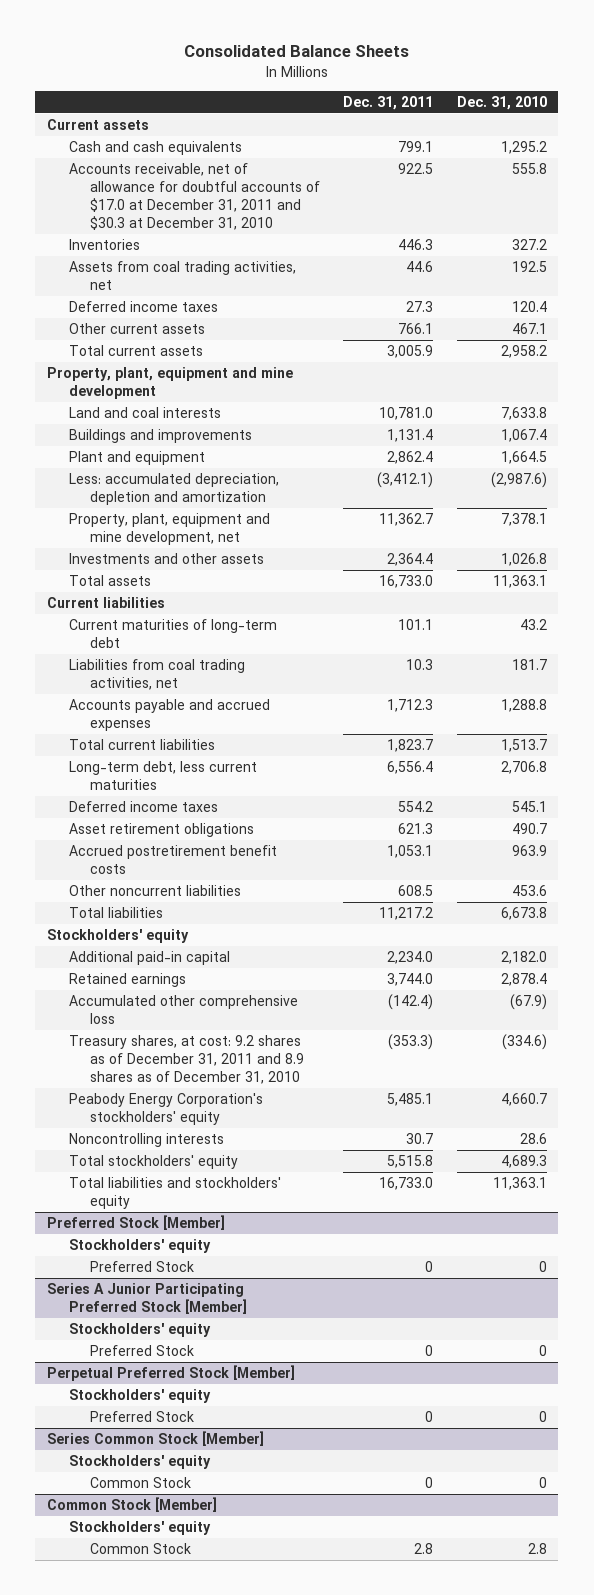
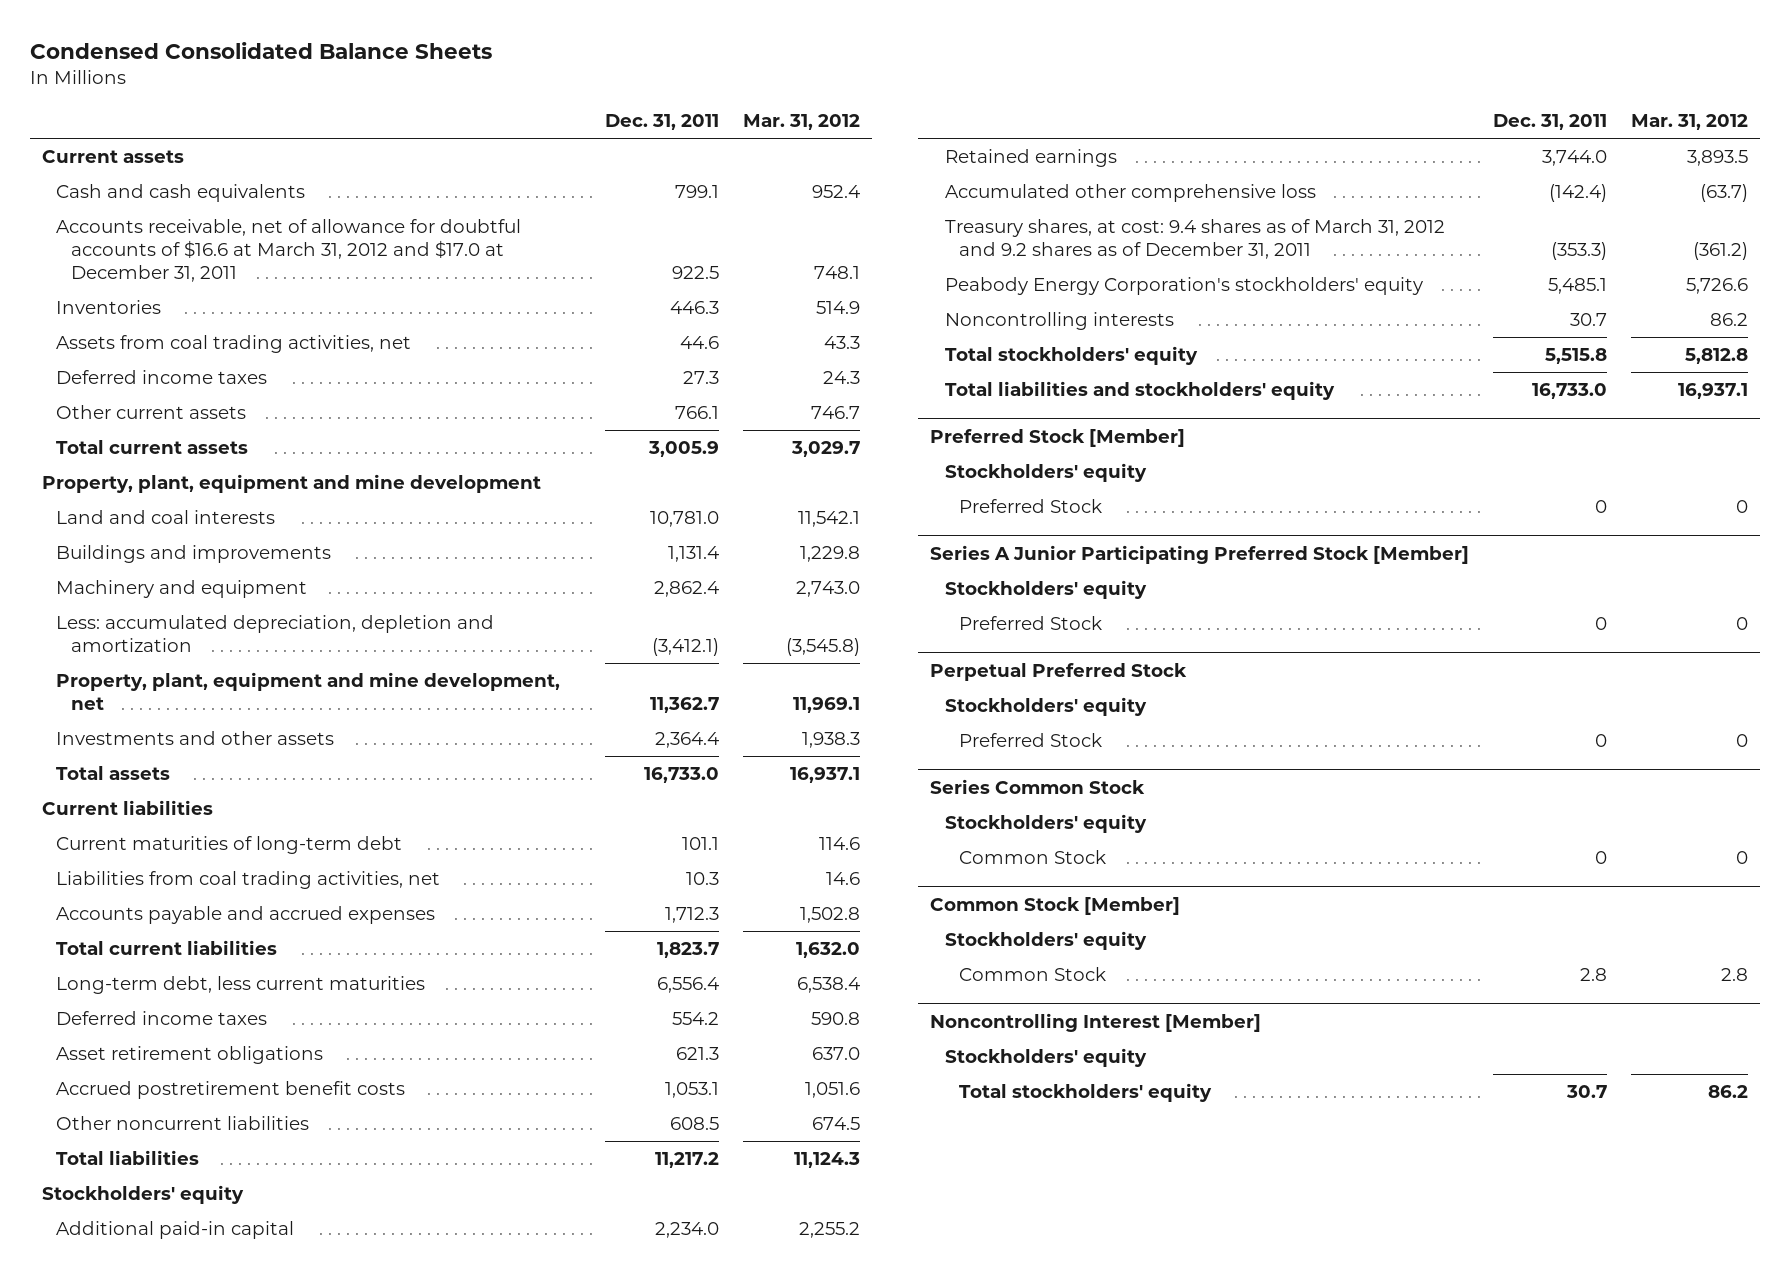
[183,45,409,58] Consolidated Balance Sheets -> [29,41,492,59] Condensed Consolidated Balance Sheets
[456,95,547,110] Dec. 31, 2010 -> none
none -> [742,114,860,131] Mar. 31, 2012
[68,162,321,231] Accounts receivable, net of allowance for doubtful accounts of $17.0 at December 31, 2011 and $30.3 at December 31, 2010 -> [56,219,522,282] Accounts receivable, net of allowance for doubtful accounts of $16.6 at March 31, 2012 and $17.0 at December 31, 2011
[68,450,205,465] Plant and equipment -> [56,580,308,599] Machinery and equipment
[68,1034,305,1085] Treasury shares, at cost: 9.2 shares as of December 31, 2011 and 8.9 shares as of December 31, 2010 -> [944,219,1445,259] Treasury shares, at cost: 9.4 shares as of March 31, 2012 and 9.2 shares as of December 31, 2011
[47,1364,296,1381] Perpetual Preferred Stock [Member] -> [930,662,1188,681] Perpetual Preferred Stock
[47,1430,265,1446] Series Common Stock [Member] -> [930,778,1146,794] Series Common Stock
none -> [930,1012,1262,1032] Noncontrolling Interest [Member]
none -> [944,1048,1147,1068] Stockholders' equity
none -> [959,1083,1213,1103] Total stockholders' equity

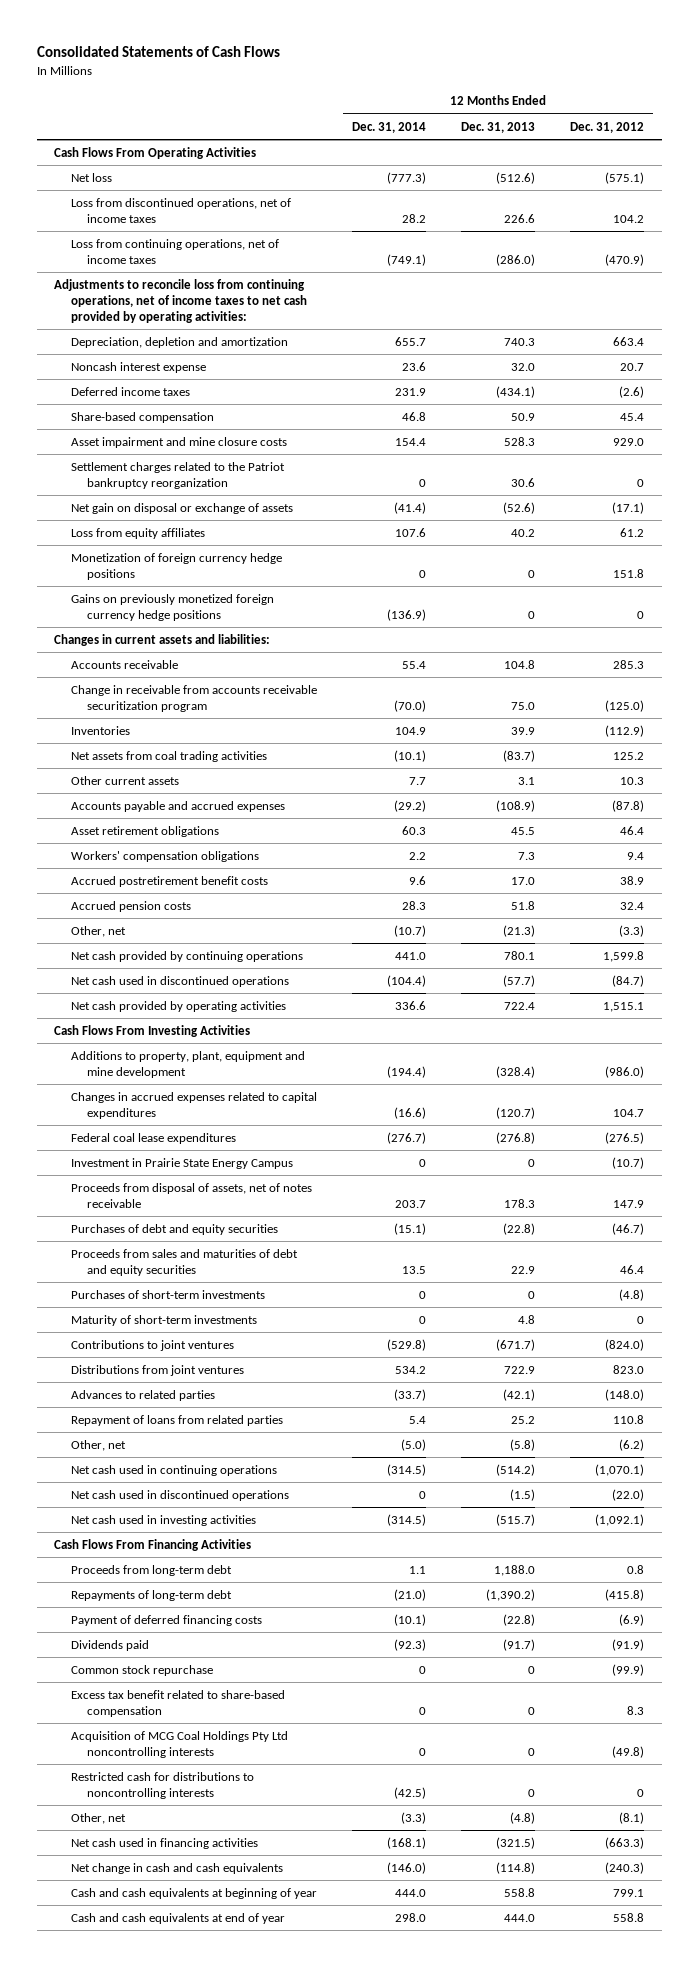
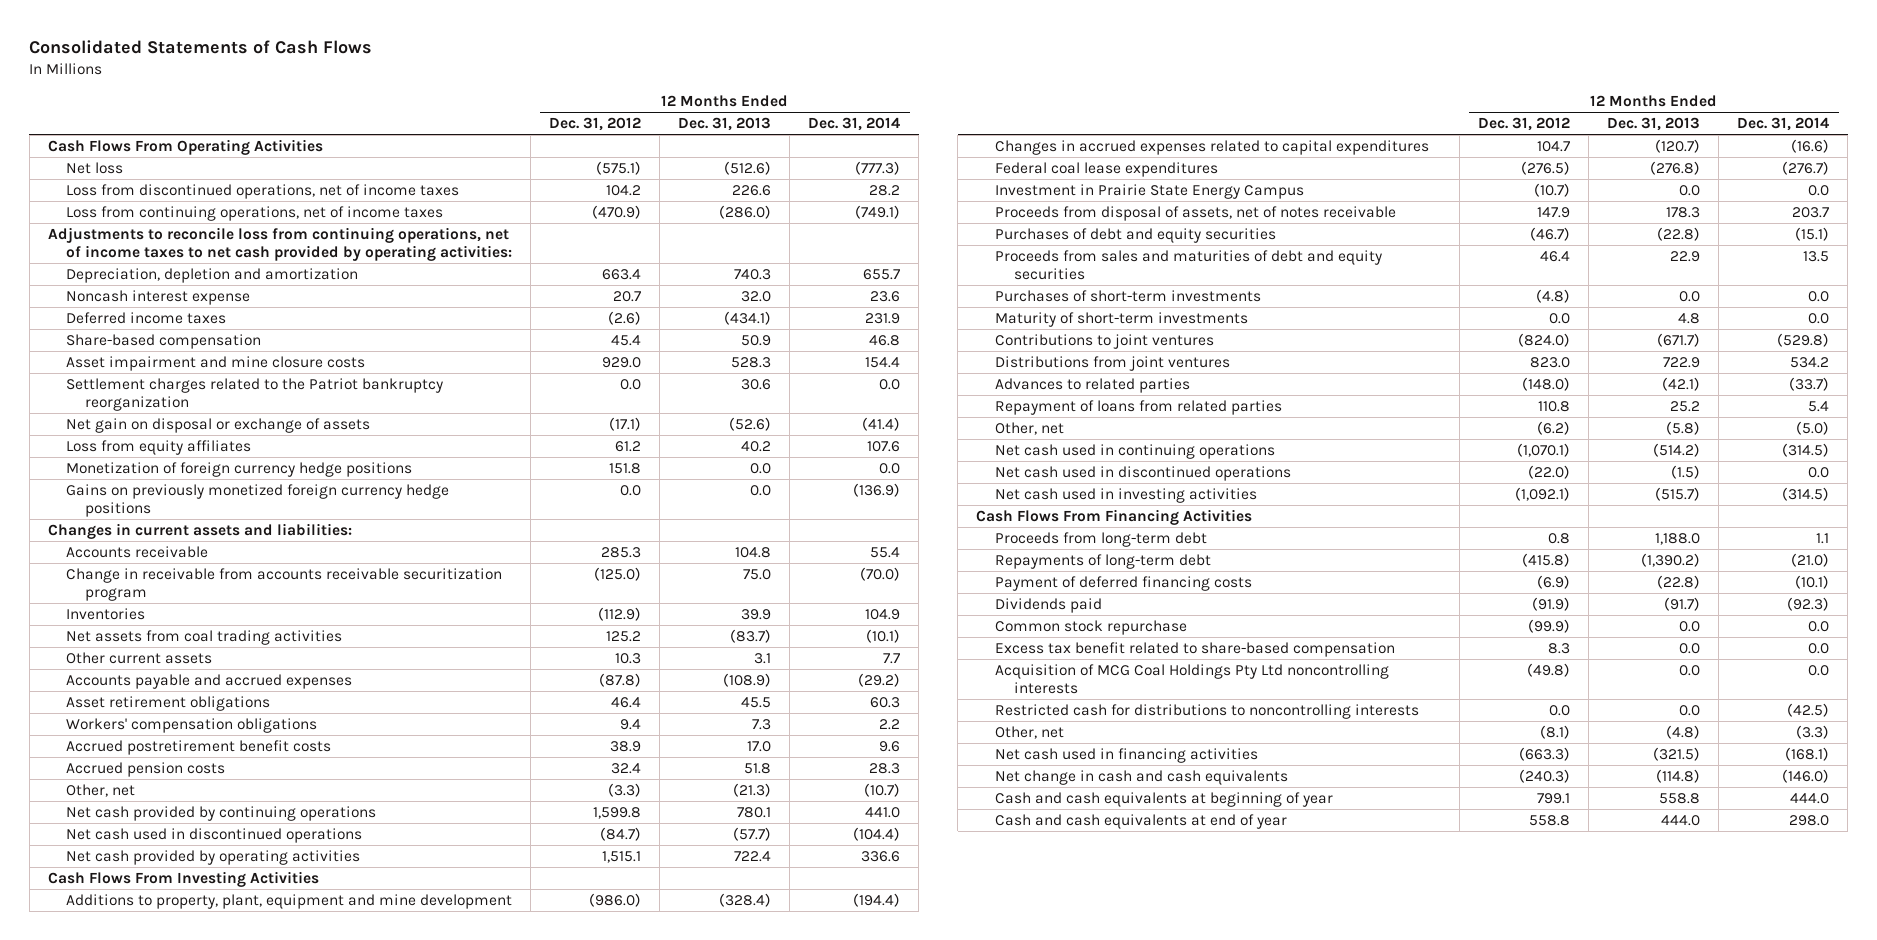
[418,478,426,487] 0 -> [879,378,901,390] 0.0
[636,478,644,487] 0 -> [620,378,642,390] 0.0
[418,569,426,578] 0 -> [879,462,901,474] 0.0
[527,569,535,578] 0 -> [750,462,772,474] 0.0
[527,610,535,619] 0 -> [750,484,772,496] 0.0
[636,610,644,619] 0 -> [620,484,642,496] 0.0
[418,1159,426,1168] 0 -> [1808,184,1830,196] 0.0
[527,1159,535,1168] 0 -> [1679,184,1701,196] 0.0
[418,1291,426,1300] 0 -> [1808,290,1830,302] 0.0
[527,1291,535,1300] 0 -> [1679,290,1701,302] 0.0
[418,1316,426,1325] 0 -> [1808,312,1830,324] 0.0
[636,1316,644,1325] 0 -> [1549,312,1571,324] 0.0
[418,1491,426,1500] 0 -> [1808,466,1830,478] 0.0
[418,1666,426,1675] 0 -> [1808,620,1830,632] 0.0
[527,1666,535,1675] 0 -> [1679,620,1701,632] 0.0
[418,1706,426,1715] 0 -> [1808,642,1830,654] 0.0
[527,1706,535,1715] 0 -> [1679,642,1701,654] 0.0
[418,1747,426,1756] 0 -> [1808,664,1830,676] 0.0
[527,1747,535,1756] 0 -> [1679,664,1701,676] 0.0
[527,1788,535,1797] 0 -> [1679,704,1701,716] 0.0
[636,1788,644,1797] 0 -> [1549,704,1571,716] 0.0

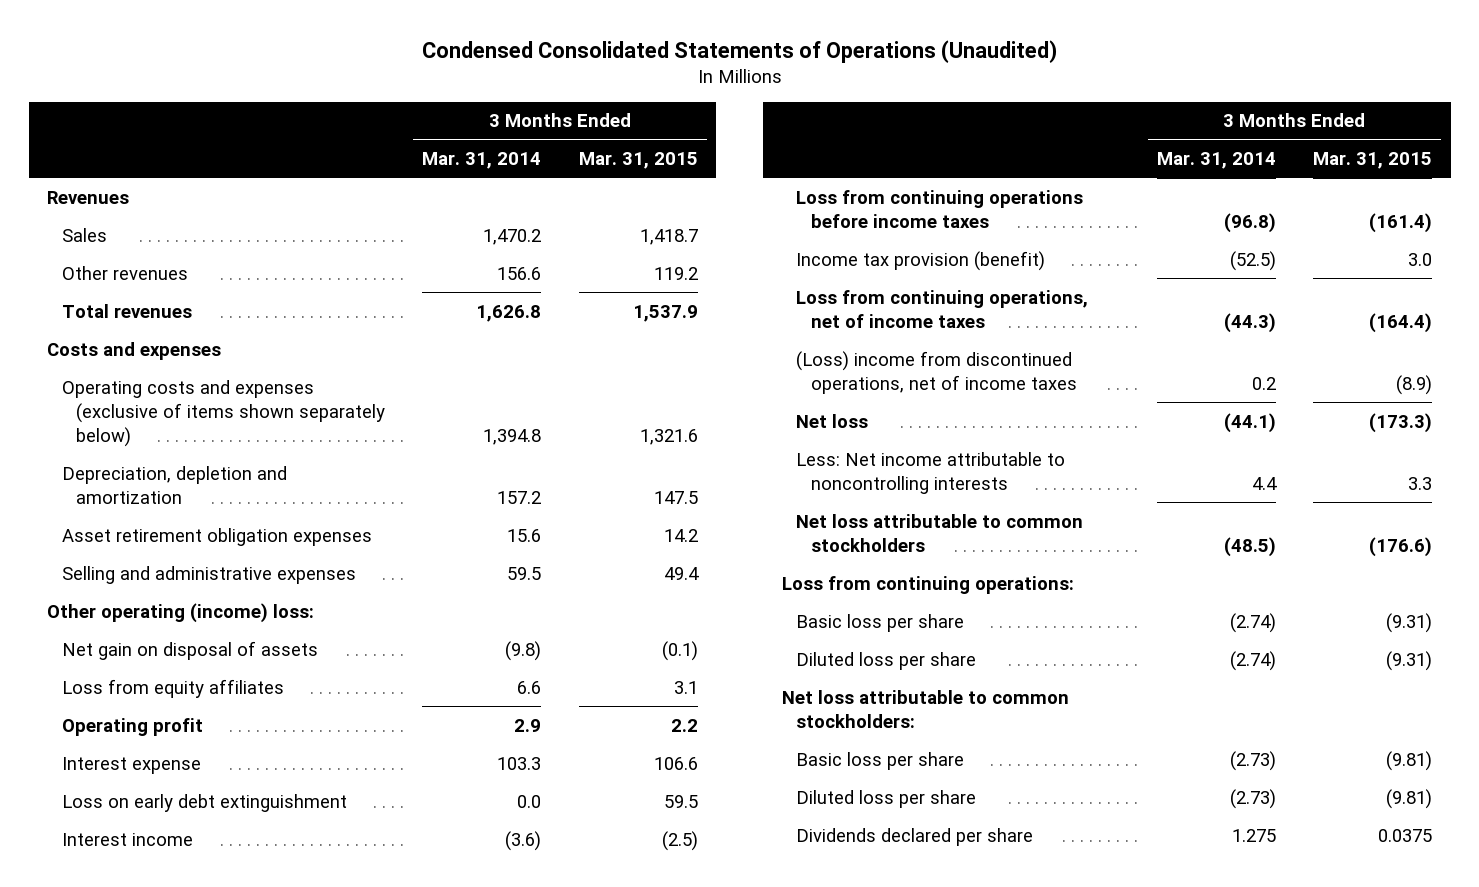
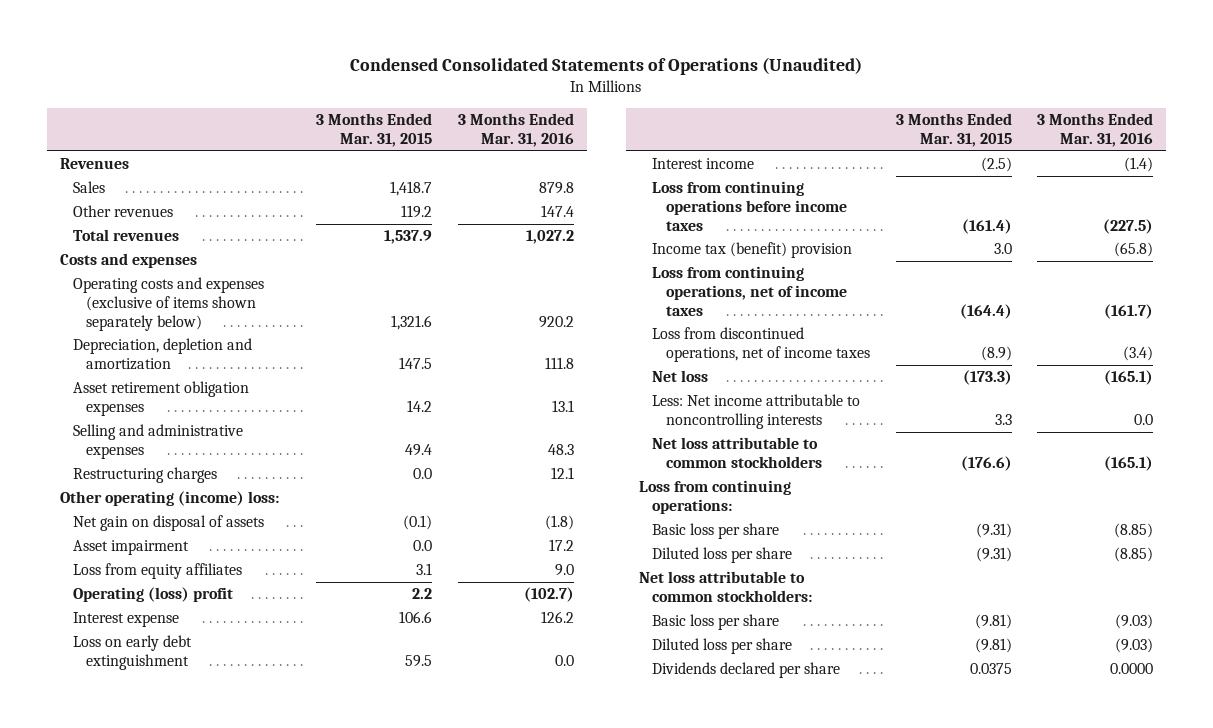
[422,152,542,170] Mar. 31, 2014 -> none
none -> [457,113,574,148] 3 Months Ended Mar. 31, 2016
none -> [72,467,217,484] Restructuring charges
none -> [72,540,189,556] Asset impairment
[61,717,203,736] Operating profit -> [72,587,233,603] Operating (loss) profit
[796,250,1046,271] Income tax provision (benefit) -> [652,242,853,259] Income tax (benefit) provision
[796,350,1077,394] (Loss) income from discontinued operations, net of income taxes -> [652,327,870,362] Loss from discontinued operations, net of income taxes

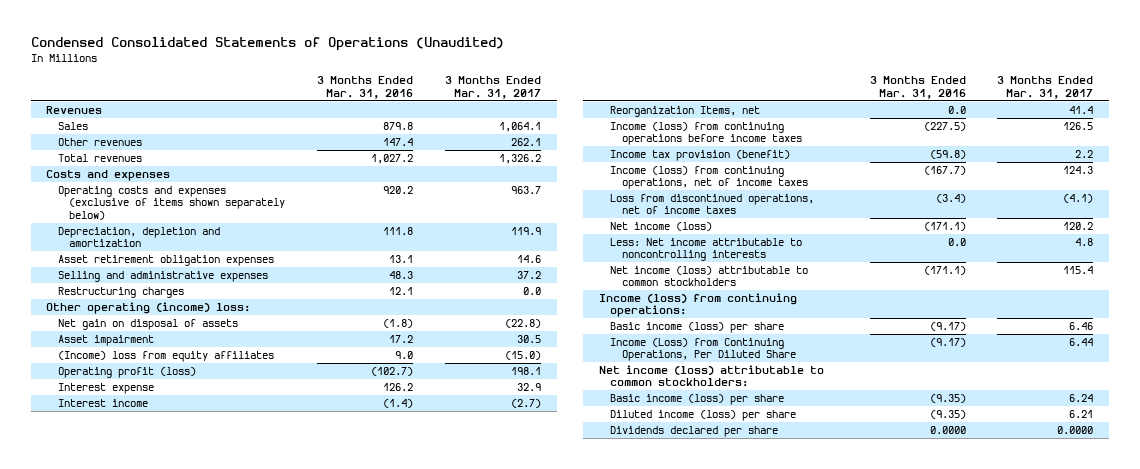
[316,113,433,148] 3 Months Ended Mar. 31, 2015 -> none
none -> [444,76,541,99] 3 Months Ended Mar. 31, 2017
[72,563,242,580] Loss from equity affiliates -> [57,351,274,363] (Income) loss from equity affiliates
[72,587,233,603] Operating (loss) profit -> [57,367,196,379] Operating profit (loss)
[72,635,192,670] Loss on early debt extinguishment -> none
none -> [610,106,761,118] Reorganization Items, net
[652,181,847,231] Loss from continuing operations before income taxes -> [610,122,802,146] Income (loss) from continuing operations before income taxes
[652,242,853,259] Income tax (benefit) provision -> [610,150,791,162] Income tax provision (benefit)
[1114,242,1154,258] (65.8) -> [929,150,966,160] (59.8)
[652,266,847,316] Loss from continuing operations, net of income taxes -> [610,166,808,190] Income (loss) from continuing operations, net of income taxes
[1104,303,1154,319] (161.7) -> [923,166,966,176] (167.7)
[652,370,709,383] Net loss -> [610,222,713,232] Net income (loss)
[1104,370,1154,386] (165.1) -> [923,222,966,232] (171.1)
[652,437,822,468] Net loss attributable to common stockholders -> [610,266,809,287] Net income (loss) attributable to common stockholders
[1104,455,1154,471] (165.1) -> [923,266,966,276] (171.1)
[638,480,791,514] Loss from continuing operations: -> [599,293,798,318] Income (loss) from continuing operations:
[652,523,780,540] Basic loss per share -> [610,322,785,334] Basic income (loss) per share
[1114,523,1154,539] (8.85) -> [929,322,966,332] (9.17)
[652,547,793,564] Diluted loss per share -> [610,338,796,362] Income (Loss) from Continuing Operations, Per Diluted Share
[1114,547,1154,563] (8.85) -> [929,338,966,348] (9.17)
[638,571,813,602] Net loss attributable to common stockholders: -> [599,365,825,388] Net income (loss) attributable to common stockholders:
[652,614,780,631] Basic loss per share -> [610,394,785,406] Basic income (loss) per share
[1115,614,1154,630] (9.03) -> [929,394,966,404] (9.35)
[652,638,793,655] Diluted loss per share -> [610,410,797,422] Diluted income (loss) per share
[1115,638,1154,654] (9.03) -> [929,410,966,420] (9.35)

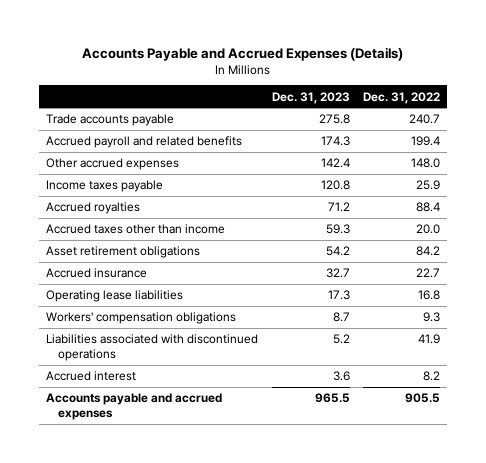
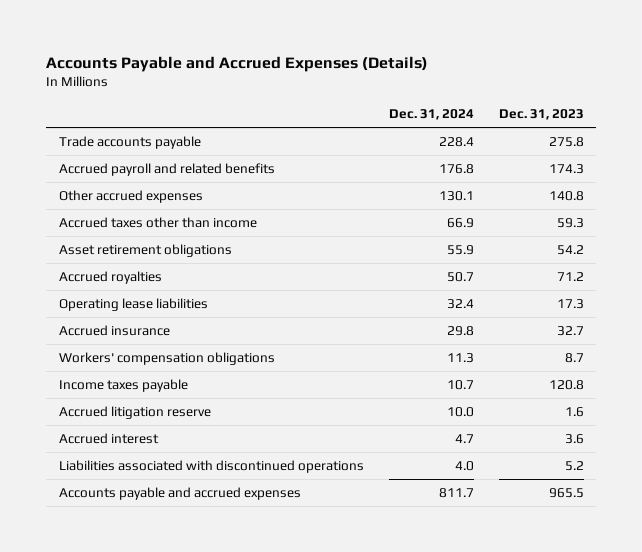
[363,91,441,104] Dec. 31, 2022 -> none
none -> [388,108,474,120] Dec. 31, 2024
[320,158,350,169] 142.4 -> [548,191,584,202] 140.8
[46,202,141,215] Accrued royalties -> [58,271,162,285] Accrued royalties
[46,268,148,279] Accrued insurance -> [58,325,170,337] Accrued insurance
[46,180,164,193] Income taxes payable -> [58,379,188,393] Income taxes payable
none -> [58,406,211,420] Accrued litigation reserve
[46,334,259,361] Liabilities associated with discontinued operations -> [58,460,364,474] Liabilities associated with discontinued operations

